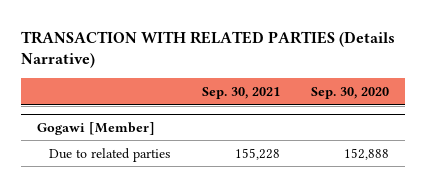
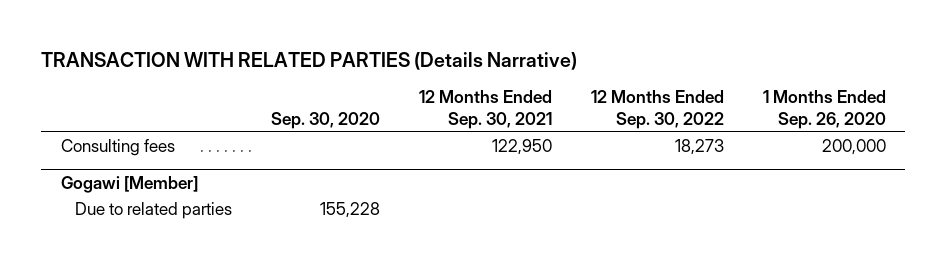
[201,87,280,100] Sep. 30, 2021 -> none
none -> [419,90,553,130] 12 Months Ended Sep. 30, 2021
none -> [590,90,724,130] 12 Months Ended Sep. 30, 2022
none -> [762,90,886,130] 1 Months Ended Sep. 26, 2020
none -> [60,139,175,157] Consulting fees
[344,147,390,160] 152,888 -> [320,202,381,219] 155,228

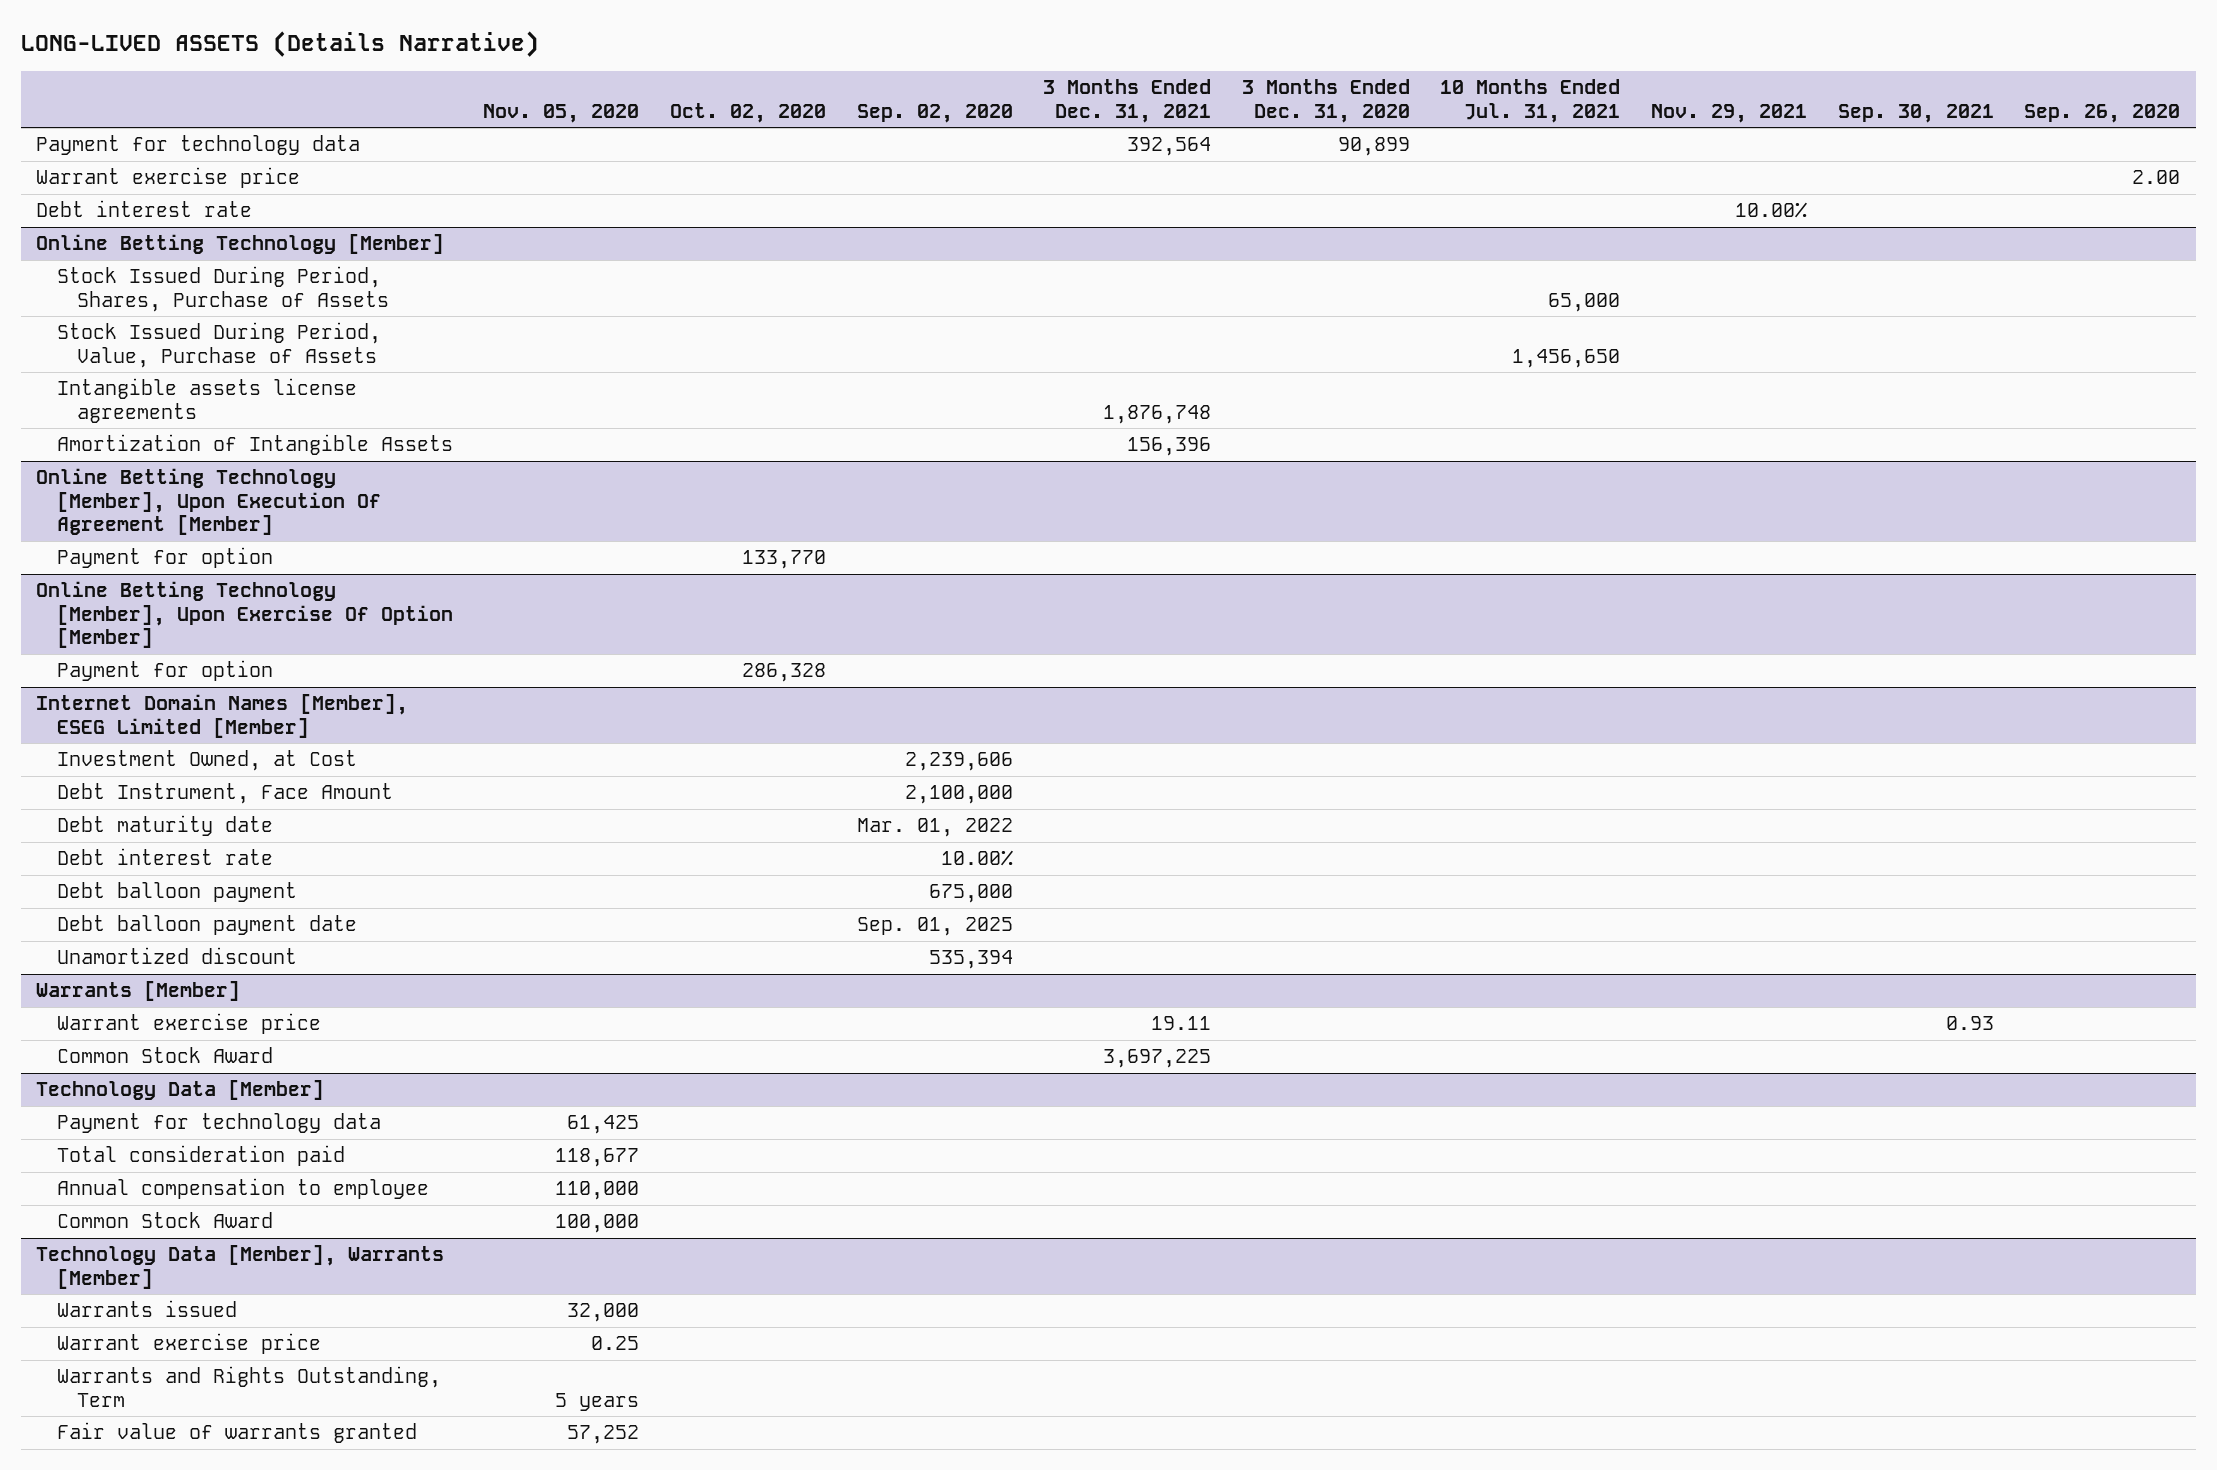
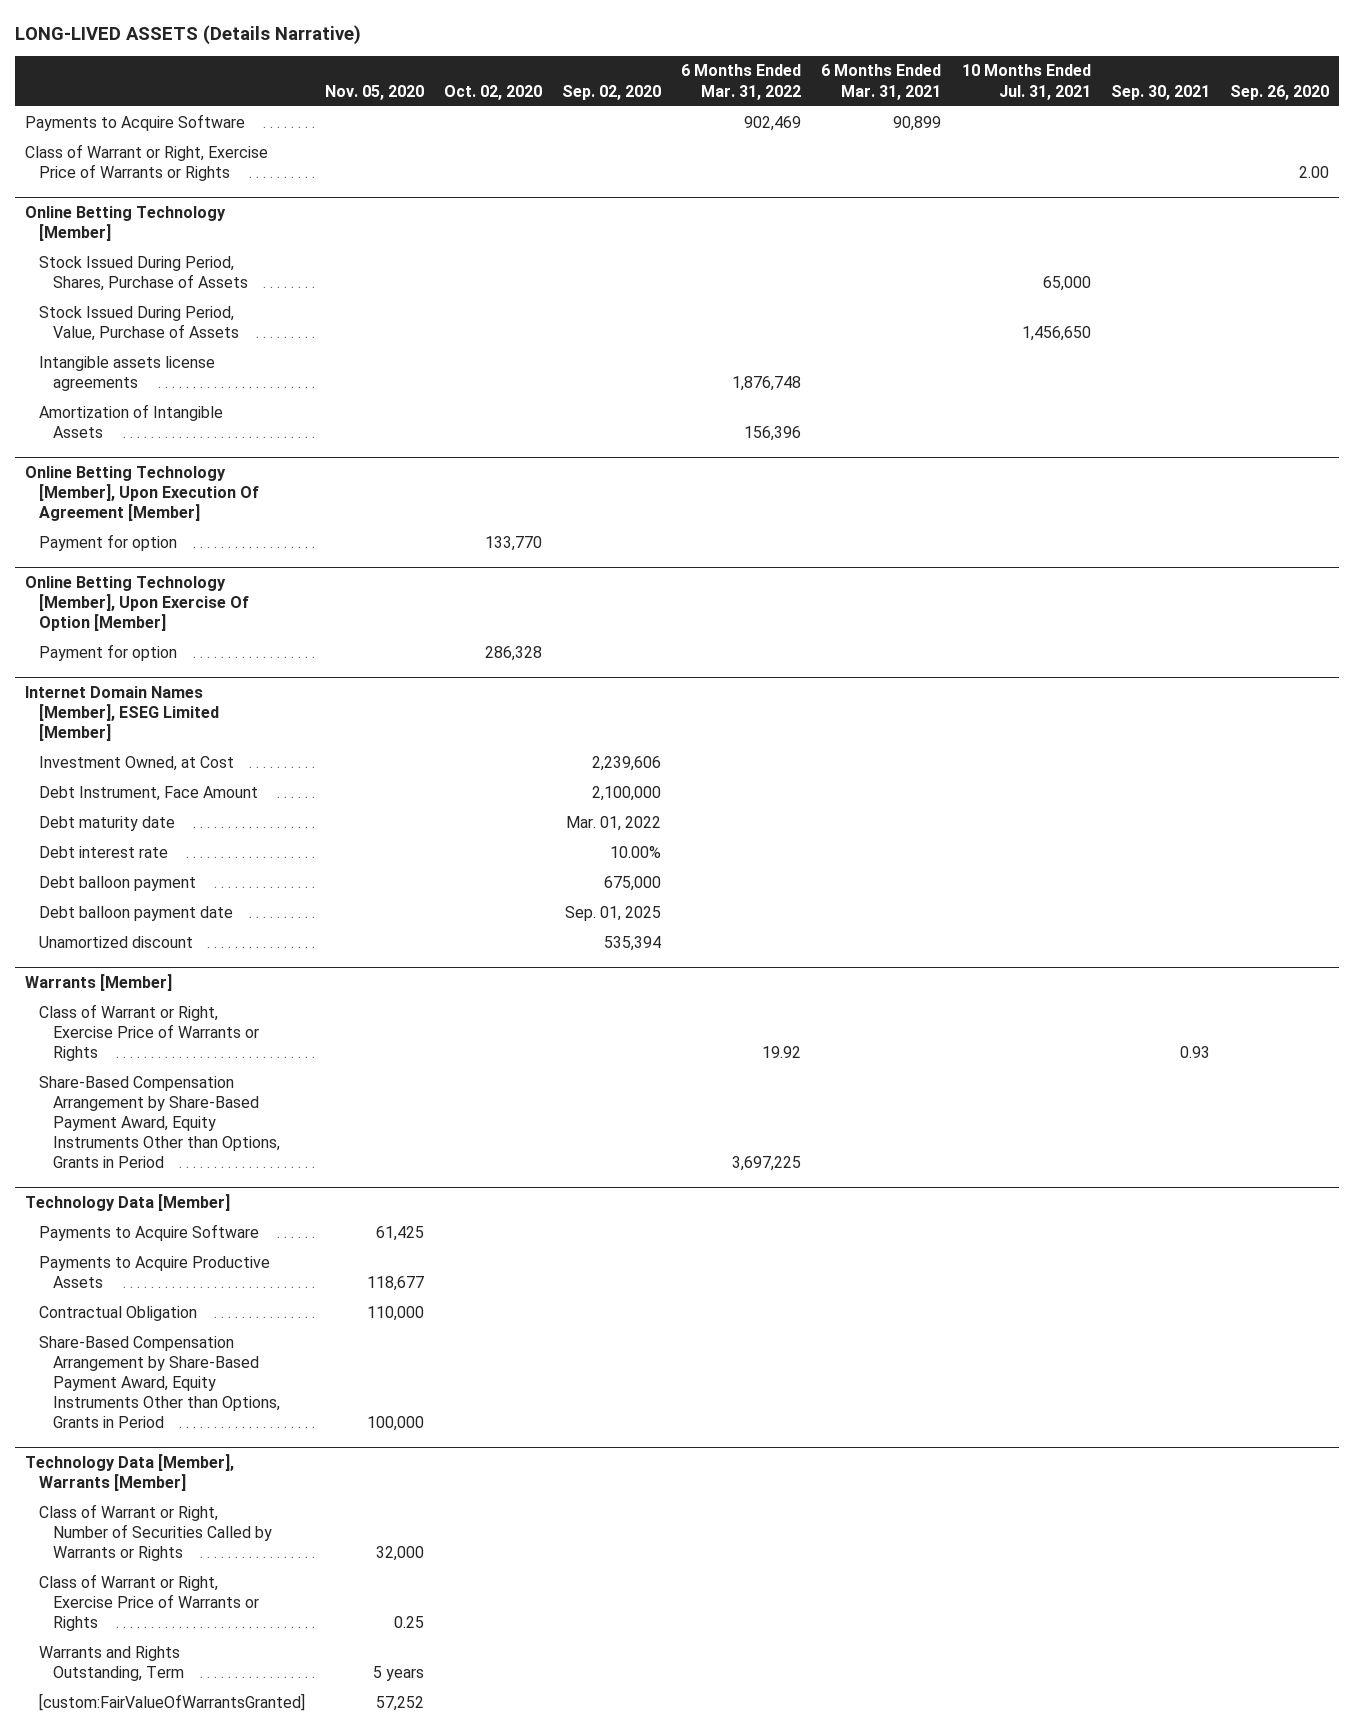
[1043,79,1212,123] 3 Months Ended Dec. 31, 2021 -> none
[1241,79,1410,123] 3 Months Ended Dec. 31, 2020 -> none
[1651,103,1808,123] Nov. 29, 2021 -> none
none -> [681,64,802,100] 6 Months Ended Mar. 31, 2022
none -> [821,64,942,100] 6 Months Ended Mar. 31, 2021
[36,200,253,218] Debt interest rate -> none
[36,135,361,156] Payment for technology data -> [24,113,245,131] Payments to Acquire Software
[36,167,301,189] Warrant exercise price -> [24,143,268,181] Class of Warrant or Right, Exercise Price of Warrants or Rights
[56,1013,321,1035] Warrant exercise price -> [38,1003,259,1061] Class of Warrant or Right, Exercise Price of Warrants or Rights
[56,1047,273,1064] Common Stock Award -> [38,1075,280,1168] Share-Based Compensation Arrangement by Share-Based Payment Award, Equity Instruments Other than Options, Grants in Period
[56,1113,381,1134] Payment for technology data -> [38,1223,259,1241] Payments to Acquire Software
[56,1145,345,1167] Total consideration paid -> [38,1255,270,1288] Payments to Acquire Productive Assets
[56,1178,429,1200] Annual compensation to employee -> [38,1305,197,1321] Contractual Obligation
[56,1212,273,1229] Common Stock Award -> [38,1335,280,1428] Share-Based Compensation Arrangement by Share-Based Payment Award, Equity Instruments Other than Options, Grants in Period
[56,1300,237,1318] Warrants issued -> [38,1503,272,1561] Class of Warrant or Right, Number of Securities Called by Warrants or Rights
[56,1333,321,1355] Warrant exercise price -> [38,1573,259,1631] Class of Warrant or Right, Exercise Price of Warrants or Rights
[56,1422,417,1444] Fair value of warrants granted -> [38,1692,305,1711] [custom:FairValueOfWarrantsGranted]

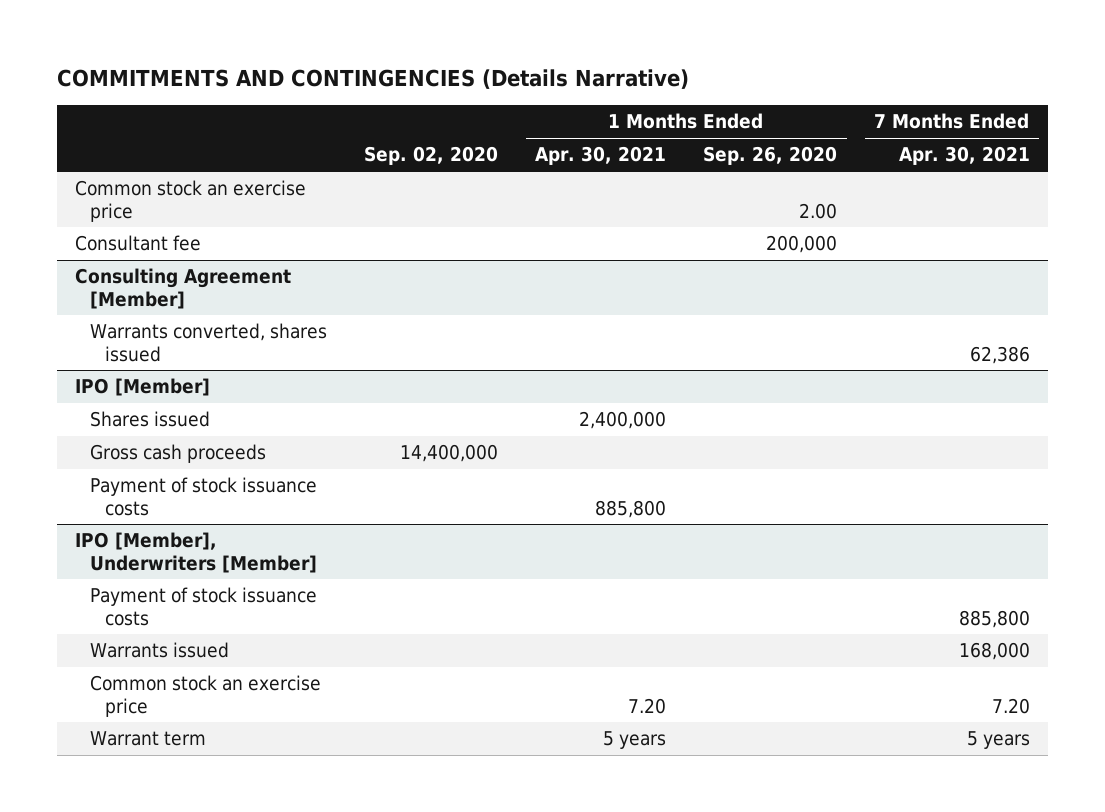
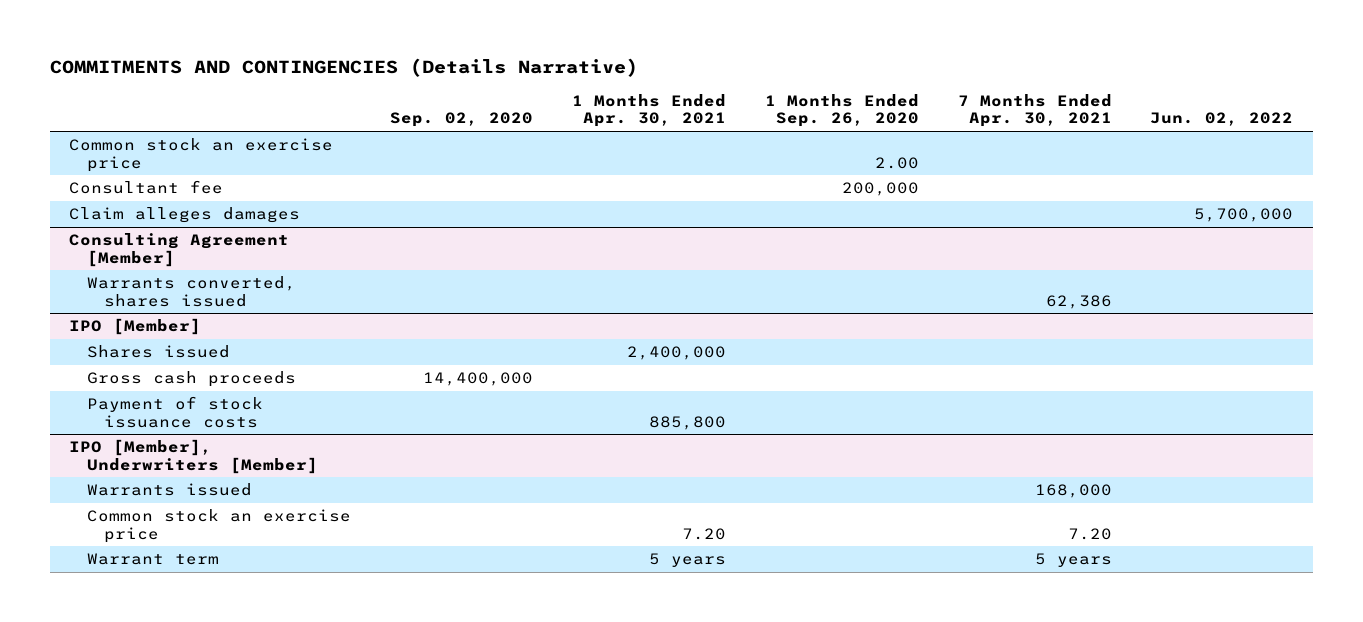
none -> [1150,112,1294,127] Jun. 02, 2022
none -> [69,207,301,224] Claim alleges damages
[90,587,318,626] Payment of stock issuance costs -> none

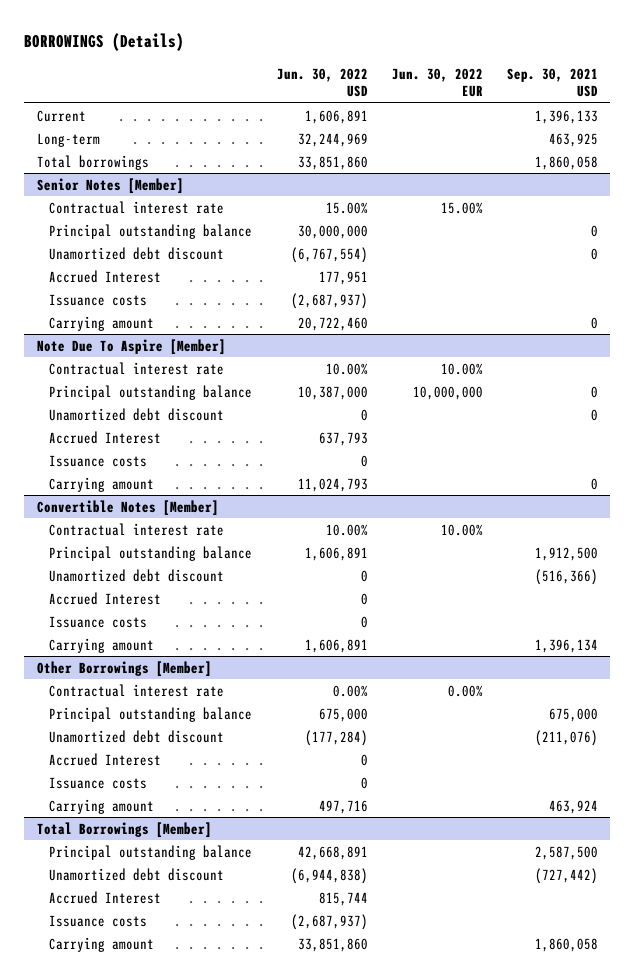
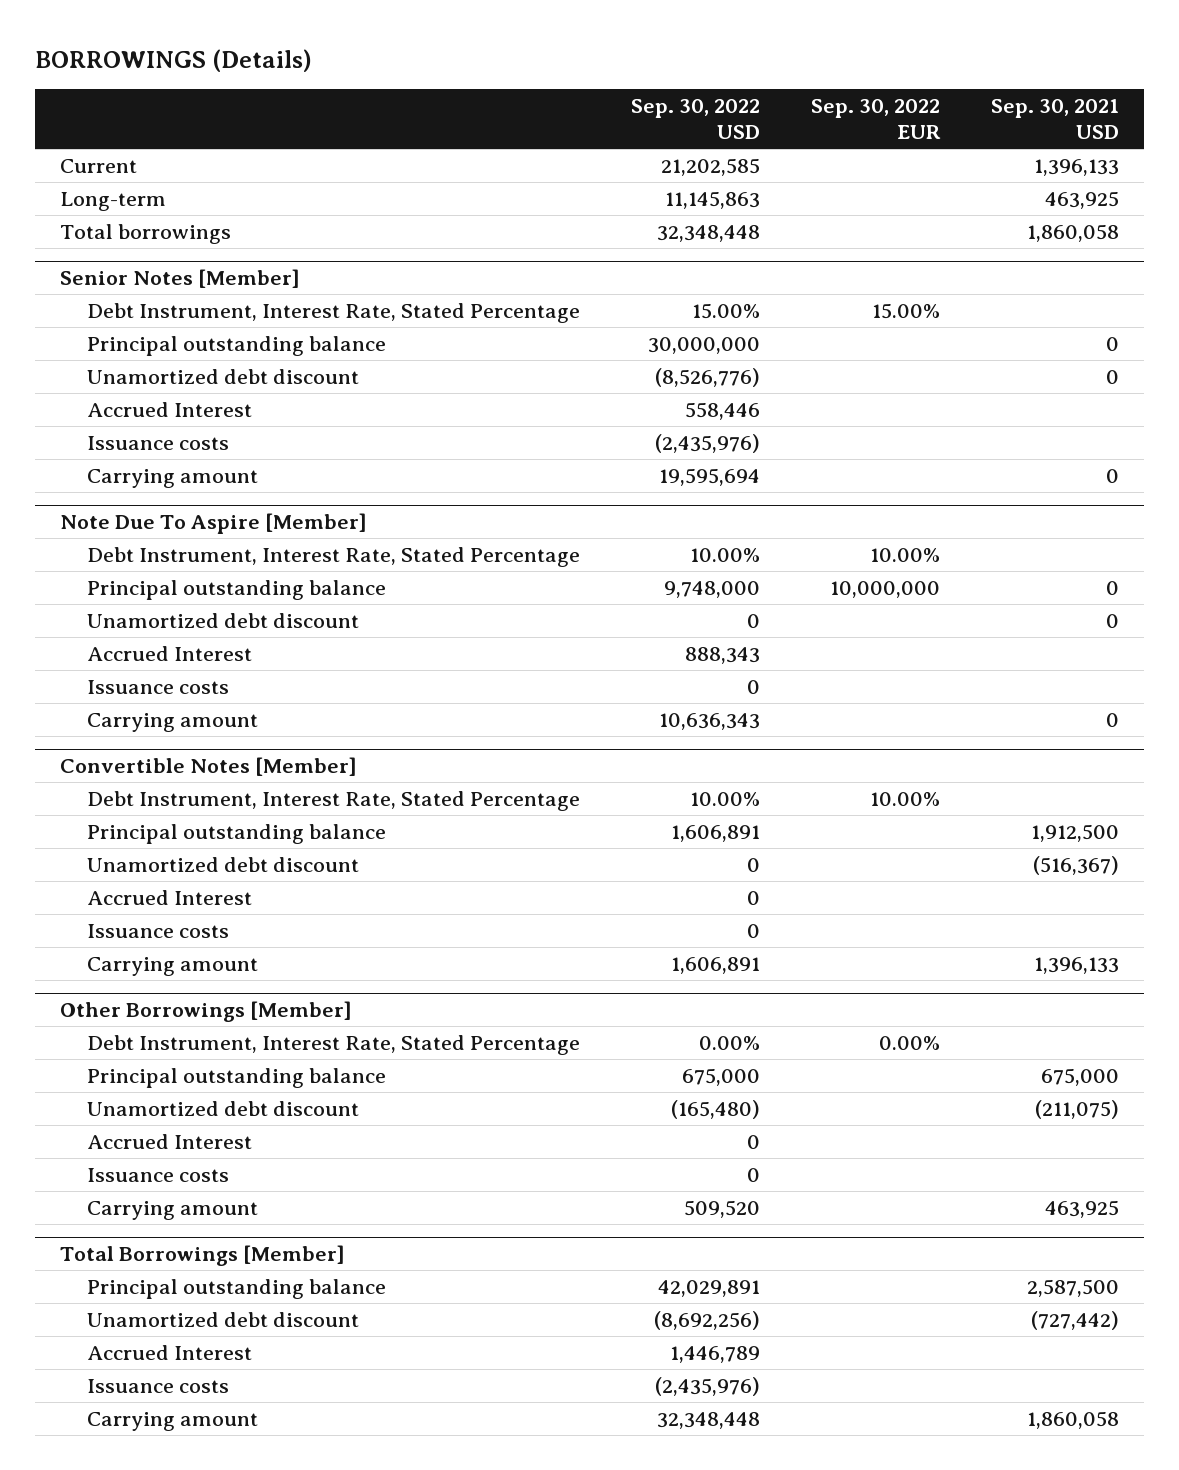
[276,67,368,98] Jun. 30, 2022 USD -> none
[392,67,484,98] Jun. 30, 2022 EUR -> none
none -> [630,99,760,140] Sep. 30, 2022 USD
none -> [810,99,941,140] Sep. 30, 2022 EUR
[49,200,225,214] Contractual interest rate -> [86,302,580,323] Debt Instrument, Interest Rate, Stated Percentage
[49,361,225,375] Contractual interest rate -> [86,546,580,567] Debt Instrument, Interest Rate, Stated Percentage
[49,522,225,536] Contractual interest rate -> [86,790,580,811] Debt Instrument, Interest Rate, Stated Percentage
[535,568,599,585] (516,366) -> [1032,855,1119,875] (516,367)
[535,638,599,653] 1,396,134 -> [1033,956,1119,974] 1,396,133
[49,683,225,697] Contractual interest rate -> [86,1034,580,1055] Debt Instrument, Interest Rate, Stated Percentage
[535,729,599,746] (211,076) -> [1034,1099,1119,1119] (211,075)
[549,799,599,814] 463,924 -> [1044,1199,1119,1218] 463,925

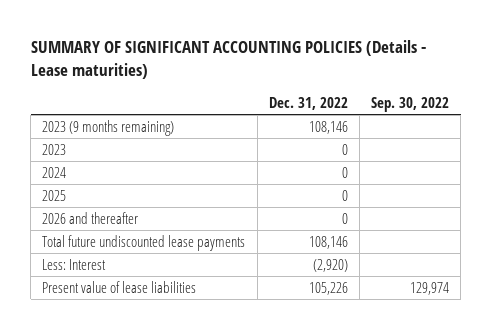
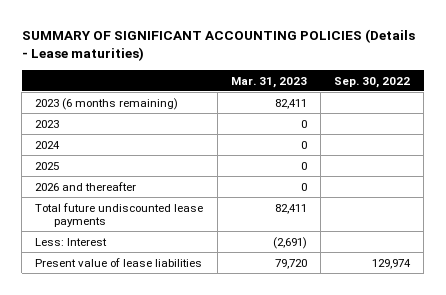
[268,96,348,110] Dec. 31, 2022 -> none
none -> [230,76,307,88] Mar. 31, 2023
[42,119,175,136] 2023 (9 months remaining) -> [35,97,179,110] 2023 (6 months remaining)

